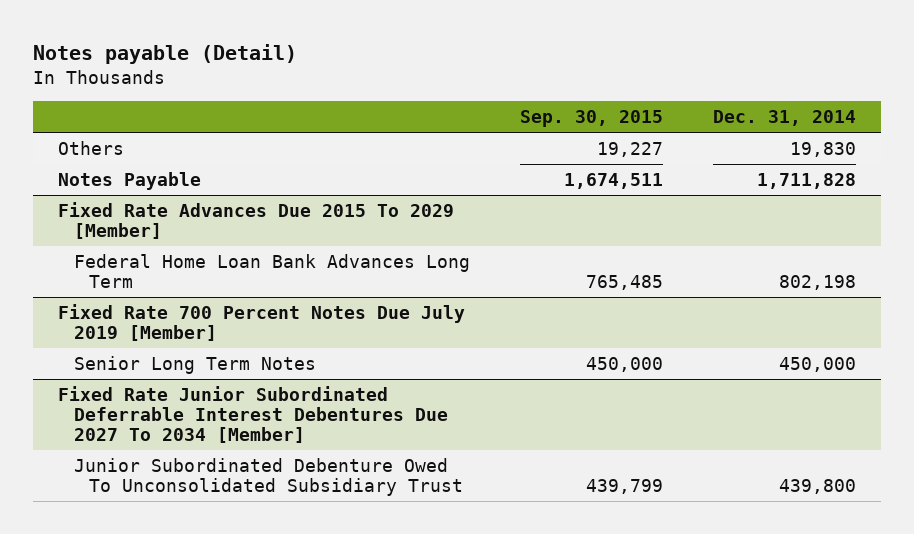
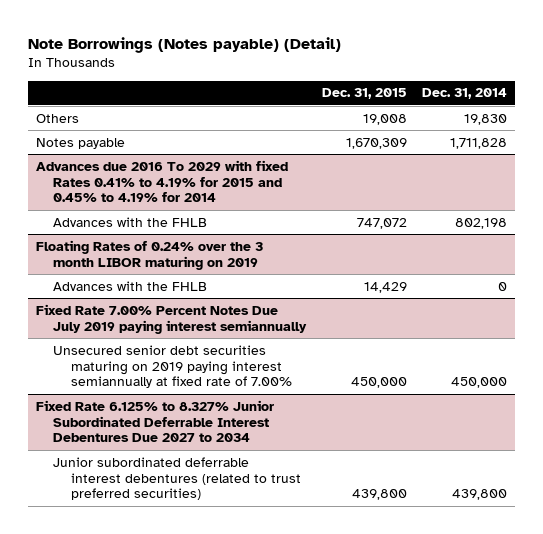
[33,44,298,65] Notes payable (Detail) -> [28,36,342,53] Note Borrowings (Notes payable) (Detail)
[519,109,663,127] Sep. 30, 2015 -> none
none -> [321,88,407,100] Dec. 31, 2015
[58,201,455,239] Fixed Rate Advances Due 2015 To 2029 [Member] -> none
[58,171,202,190] Notes Payable -> [35,137,125,149] Notes payable
none -> [35,159,288,203] Advances due 2016 To 2029 with fixed Rates 0.41% to 4.19% for 2015 and 0.45% to 4.19% for 2014
[73,253,470,288] Federal Home Loan Bank Advances Long Term -> [53,216,208,227] Advances with the FHLB
none -> [35,239,263,270] Floating Rates of 0.24% over the 3 month LIBOR maturing on 2019
none -> [53,280,208,291] Advances with the FHLB
[58,303,466,341] Fixed Rate 700 Percent Notes Due July 2019 [Member] -> [35,303,308,334] Fixed Rate 7.00% Percent Notes Due July 2019 paying interest semiannually
[73,355,316,374] Senior Long Term Notes -> [53,344,292,389] Unsecured senior debt securities maturing on 2019 paying interest semiannually at fixed rate of 7.00%
[58,385,448,443] Fixed Rate Junior Subordinated Deferrable Interest Debentures Due 2027 To 2034 [Member] -> [35,399,274,443] Fixed Rate 6.125% to 8.327% Junior Subordinated Deferrable Interest Debentures Due 2027 to 2034
[73,457,464,496] Junior Subordinated Debenture Owed To Unconsolidated Subsidiary Trust -> [53,456,301,501] Junior subordinated deferrable interest debentures (related to trust preferred securities)

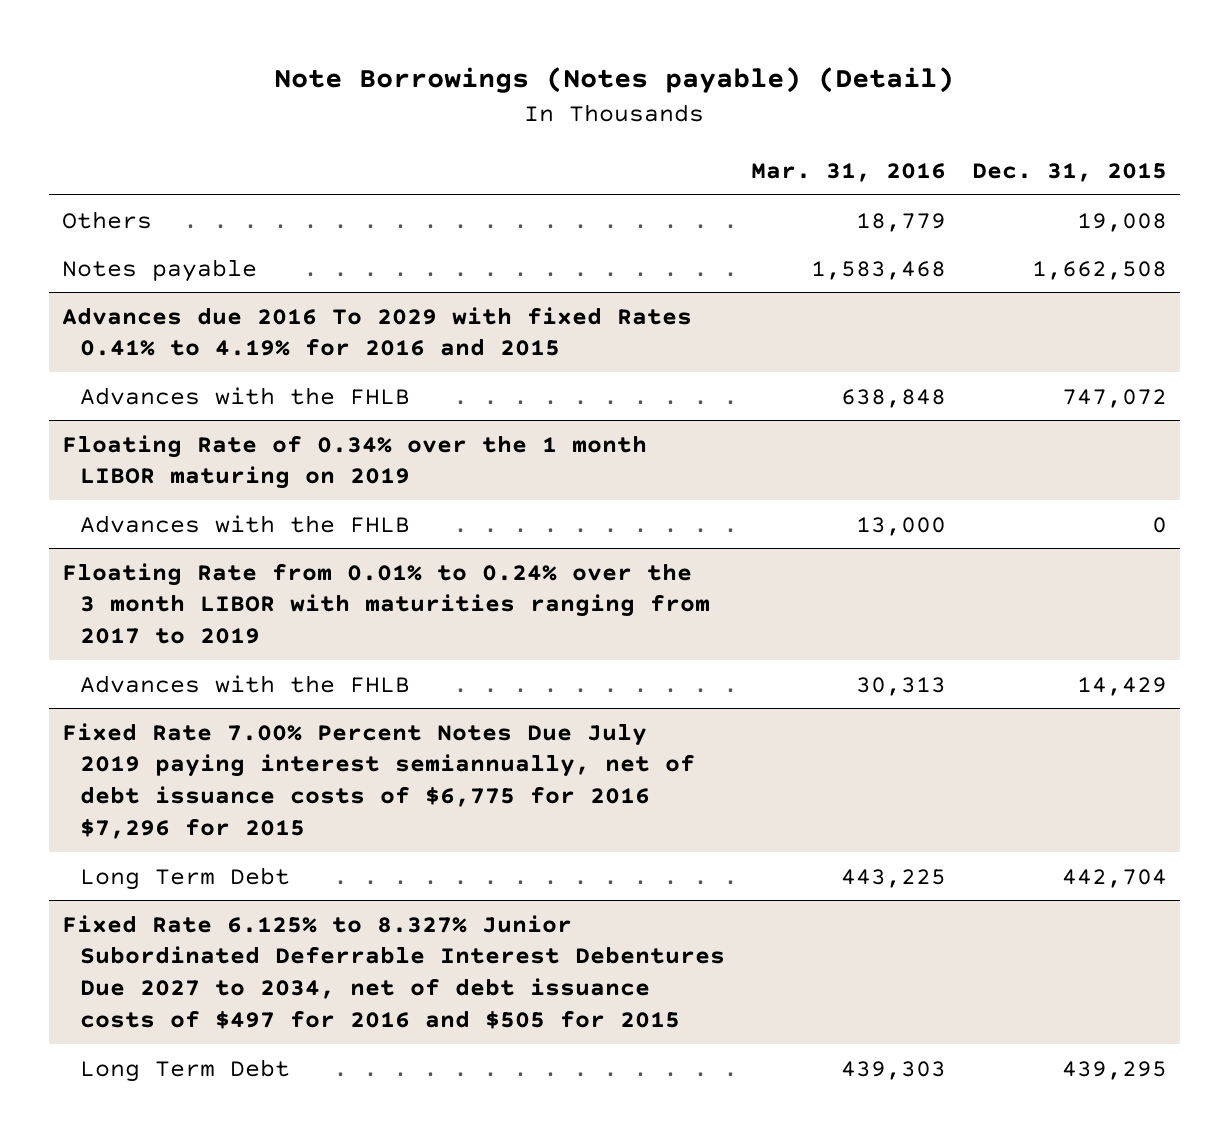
[422,88,508,100] Dec. 31, 2014 -> none
none -> [750,162,946,182] Mar. 31, 2016
[345,137,407,149] 1,670,309 -> [1031,260,1167,280] 1,662,508
[35,159,288,203] Advances due 2016 To 2029 with fixed Rates 0.41% to 4.19% for 2015 and 0.45% to 4.19% for 2014 -> [61,306,692,357] Advances due 2016 To 2029 with fixed Rates 0.41% to 4.19% for 2016 and 2015
none -> [61,434,647,490] Floating Rate of 0.34% over the 1 month LIBOR maturing on 2019
none -> [79,514,410,533] Advances with the FHLB
[35,239,263,270] Floating Rates of 0.24% over the 3 month LIBOR maturing on 2019 -> [61,562,710,645] Floating Rate from 0.01% to 0.24% over the 3 month LIBOR with maturities ranging from 2017 to 2019
[53,344,292,389] Unsecured senior debt securities maturing on 2019 paying interest semiannually at fixed rate of 7.00% -> none
[53,456,301,501] Junior subordinated deferrable interest debentures (related to trust preferred securities) -> none
[35,303,308,334] Fixed Rate 7.00% Percent Notes Due July 2019 paying interest semiannually -> [61,722,695,840] Fixed Rate 7.00% Percent Notes Due July 2019 paying interest semiannually, net of debt issuance costs of $6,775 for 2016 $7,296 for 2015
none -> [79,866,290,890] Long Term Debt
[35,399,274,443] Fixed Rate 6.125% to 8.327% Junior Subordinated Deferrable Interest Debentures Due 2027 to 2034 -> [61,914,725,1030] Fixed Rate 6.125% to 8.327% Junior Subordinated Deferrable Interest Debentures Due 2027 to 2034, net of debt issuance costs of $497 for 2016 and $505 for 2015
none -> [79,1058,290,1082] Long Term Debt

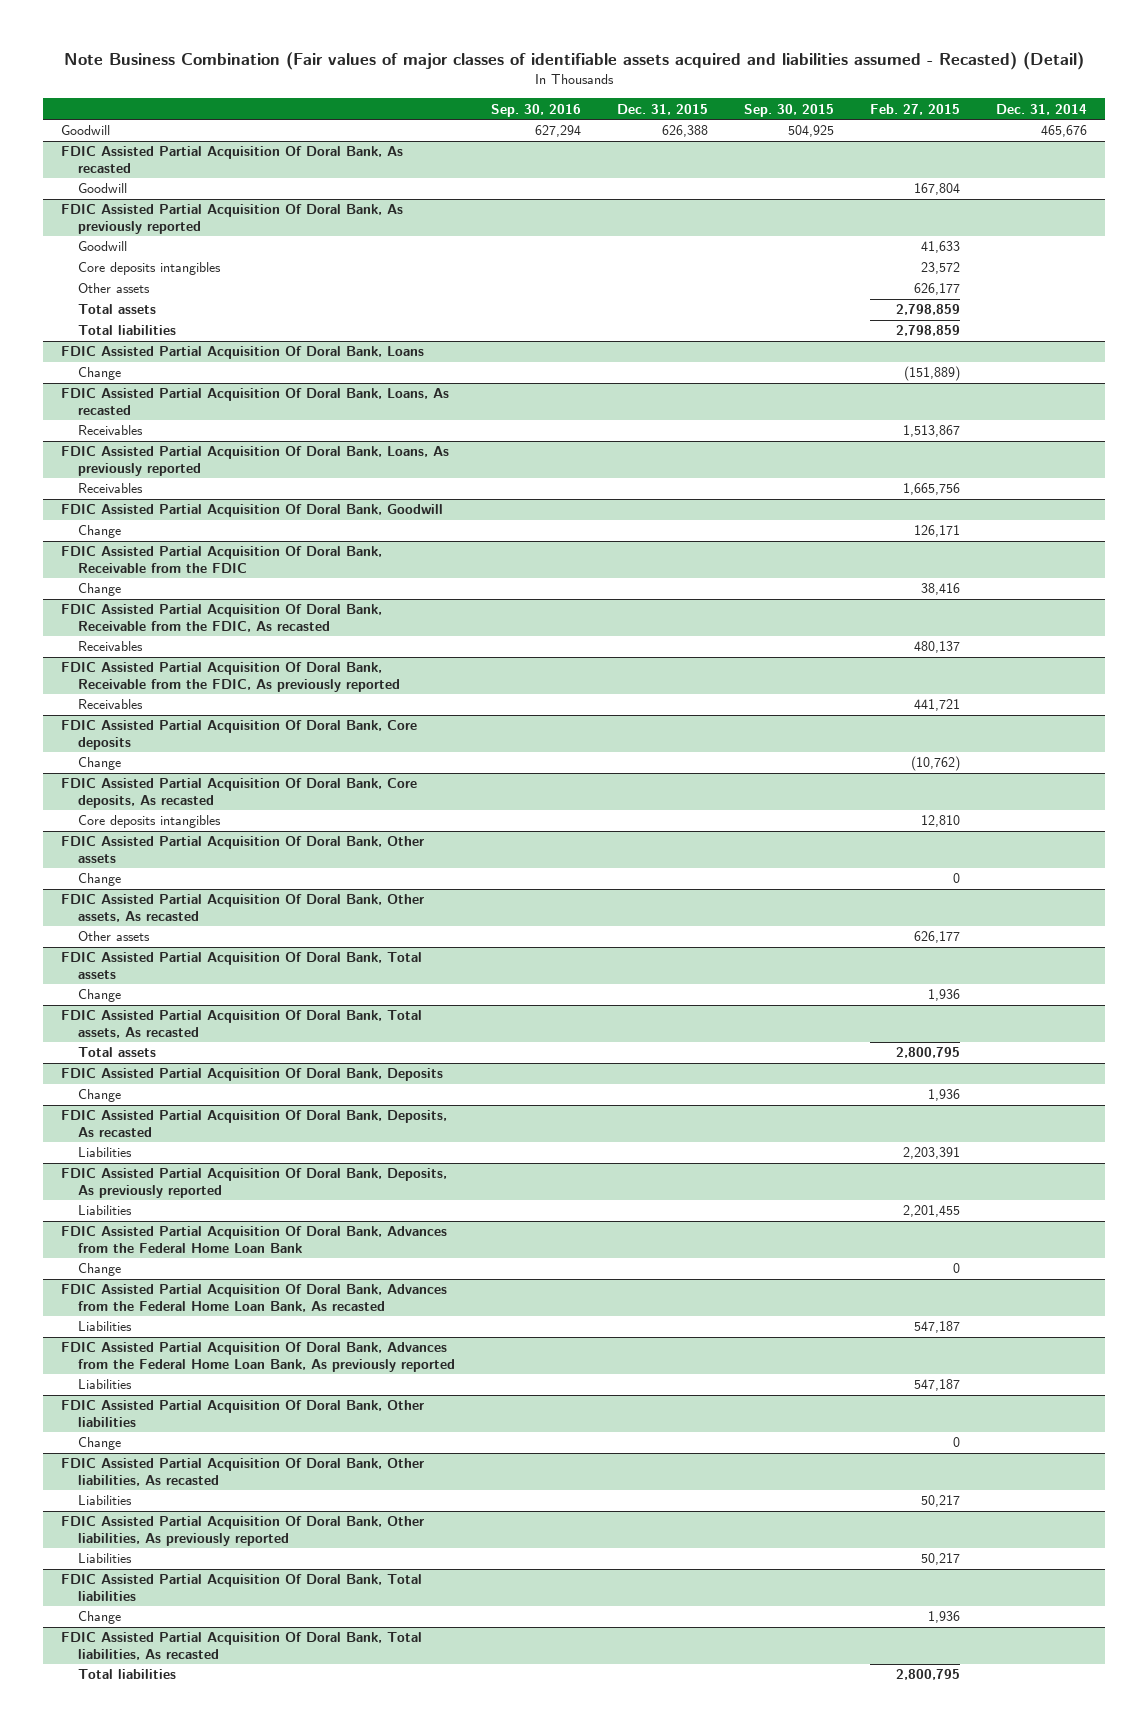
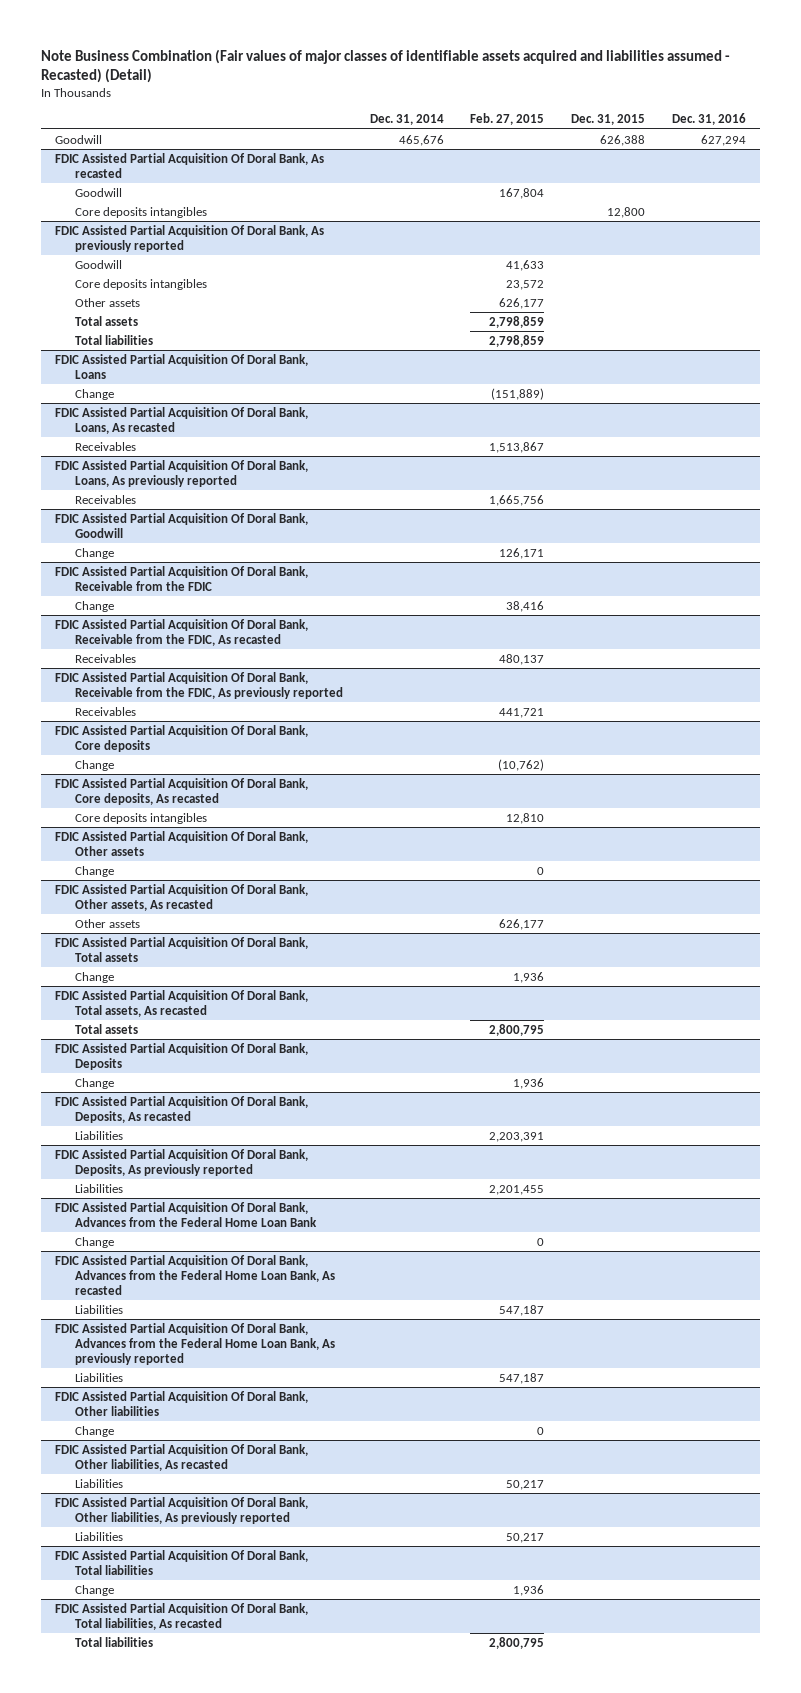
[490,103,581,117] Sep. 30, 2016 -> none
[743,103,834,117] Sep. 30, 2015 -> none
none -> [672,113,747,126] Dec. 31, 2016
none -> [74,206,207,218] Core deposits intangibles

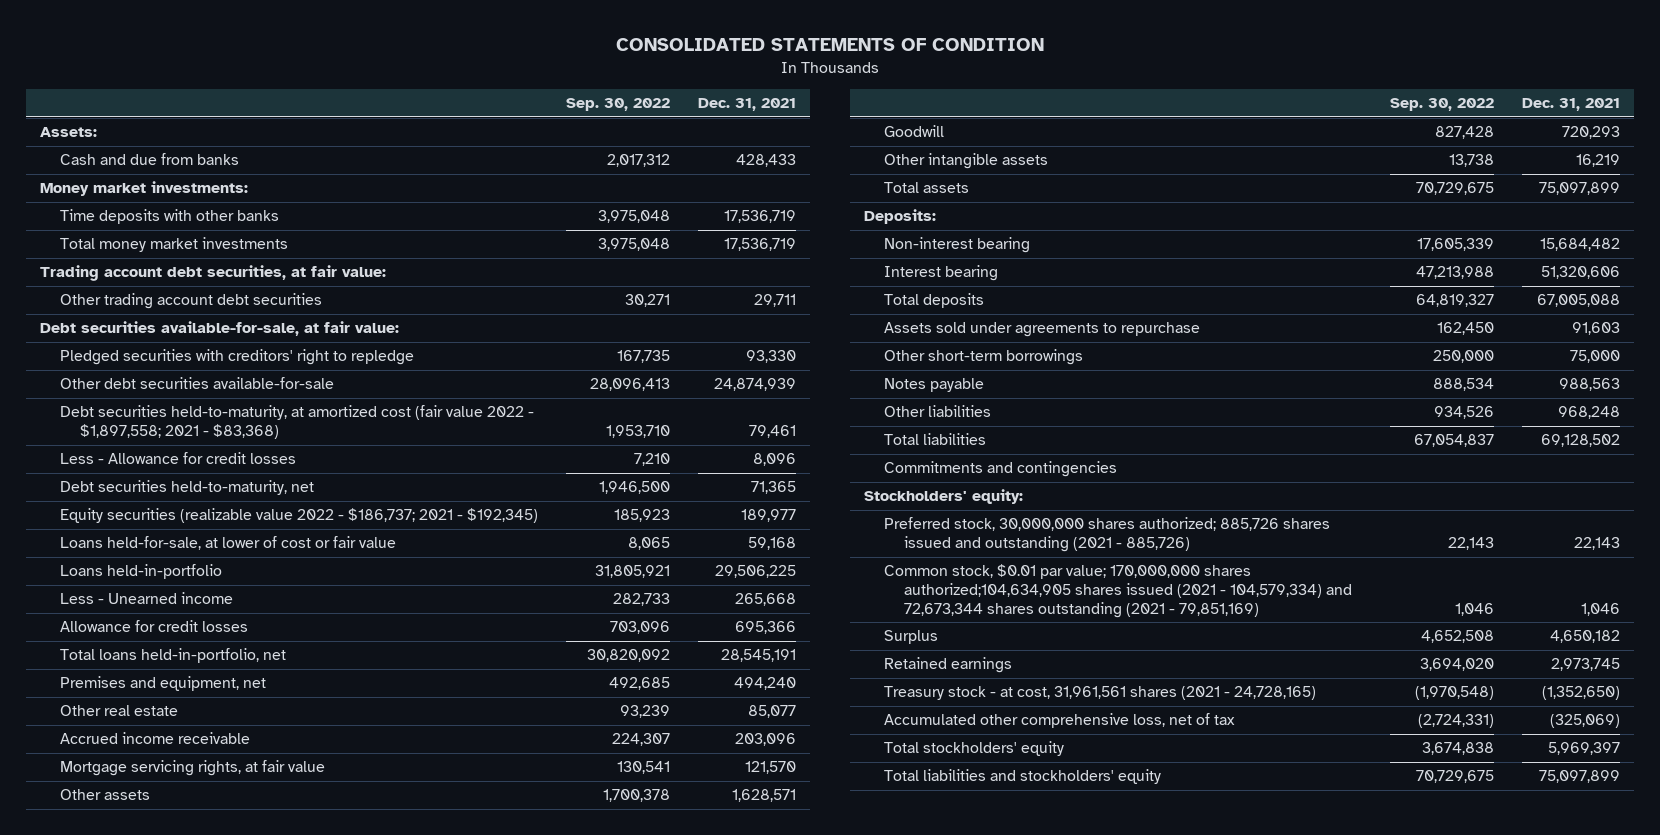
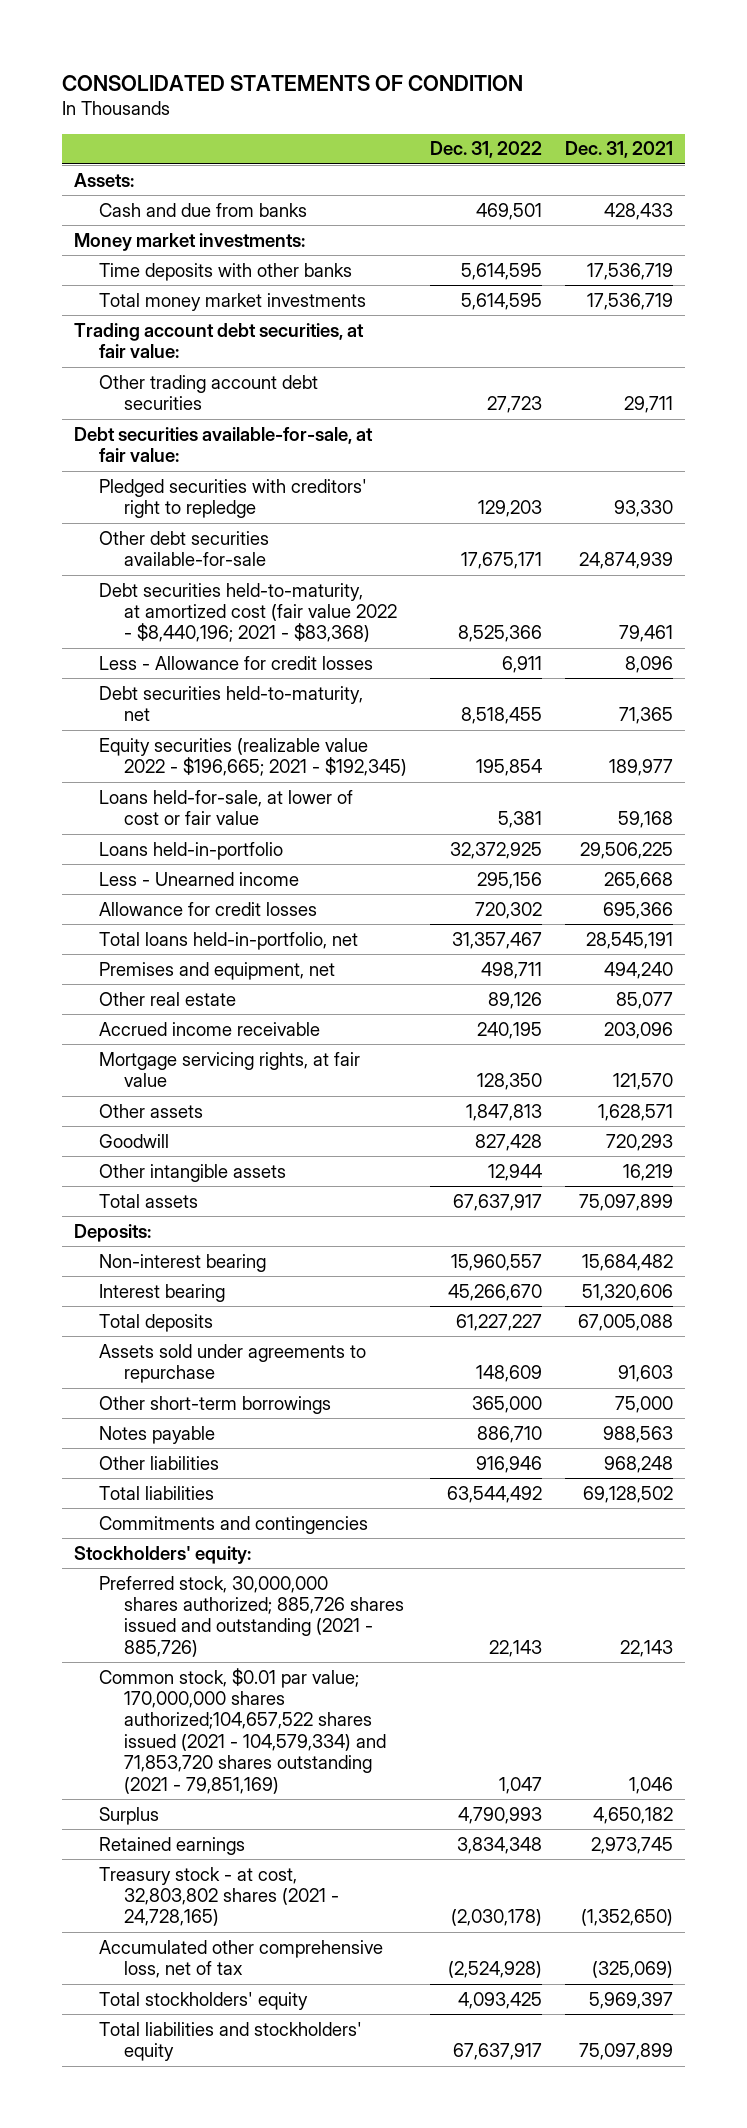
[566,98,671,112] Sep. 30, 2022 -> none
none -> [430,141,543,159] Dec. 31, 2022
[59,405,534,440] Debt securities held-to-maturity, at amortized cost (fair value 2022 - $1,897,558; 2021 - $83,368) -> [99,582,398,643] Debt securities held-to-maturity, at amortized cost (fair value 2022 - $8,440,196; 2021 - $83,368)
[59,508,538,524] Equity securities (realizable value 2022 - $186,737; 2021 - $192,345) -> [99,737,408,777] Equity securities (realizable value 2022 - $196,665; 2021 - $192,345)
[884,564,1352,618] Common stock, $0.01 par value; 170,000,000 shares authorized;104,634,905 shares issued (2021 - 104,579,334) and 72,673,344 shares outstanding (2021 - 79,851,169) -> [99,1667,387,1794] Common stock, $0.01 par value; 170,000,000 shares authorized;104,657,522 shares issued (2021 - 104,579,334) and 71,853,720 shares outstanding (2021 - 79,851,169)
[884,686,1317,701] Treasury stock - at cost, 31,961,561 shares (2021 - 24,728,165) -> [99,1866,340,1927] Treasury stock - at cost, 32,803,802 shares (2021 - 24,728,165)

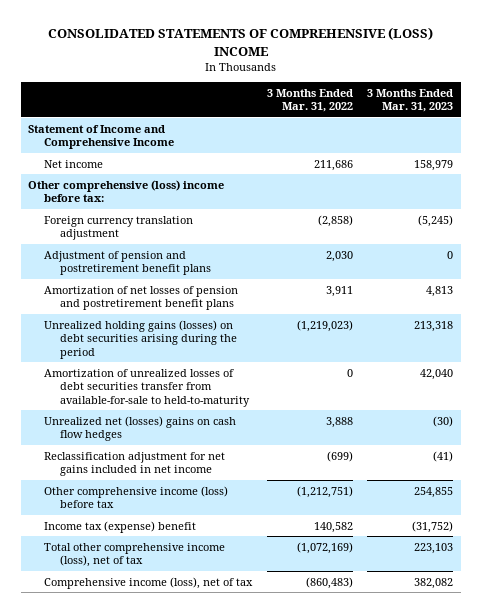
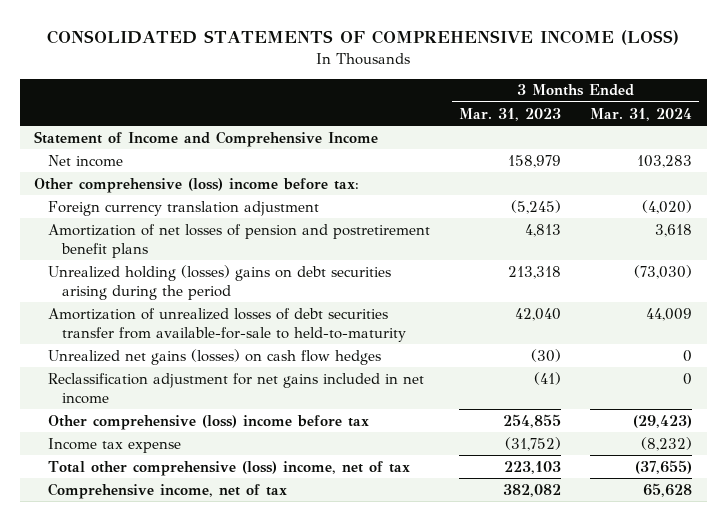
[47,27,433,56] CONSOLIDATED STATEMENTS OF COMPREHENSIVE (LOSS) INCOME -> [47,30,680,46] CONSOLIDATED STATEMENTS OF COMPREHENSIVE INCOME (LOSS)
[266,88,353,113] 3 Months Ended Mar. 31, 2022 -> none
none -> [590,107,693,121] Mar. 31, 2024
[44,250,211,276] Adjustment of pension and postretirement benefit plans -> none
[44,319,237,359] Unrealized holding gains (losses) on debt securities arising during the period -> [48,264,392,300] Unrealized holding (losses) gains on debt securities arising during the period
[44,415,237,442] Unrealized net (losses) gains on cash flow hedges -> [48,348,382,365] Unrealized net gains (losses) on cash flow hedges
[44,485,229,509] Other comprehensive income (loss) before tax -> [48,414,370,430] Other comprehensive (loss) income before tax
[44,520,197,533] Income tax (expense) benefit -> [48,437,182,453] Income tax expense
[44,542,226,568] Total other comprehensive income (loss), net of tax -> [48,460,411,476] Total other comprehensive (loss) income, net of tax
[44,576,254,589] Comprehensive income (loss), net of tax -> [48,482,288,499] Comprehensive income, net of tax

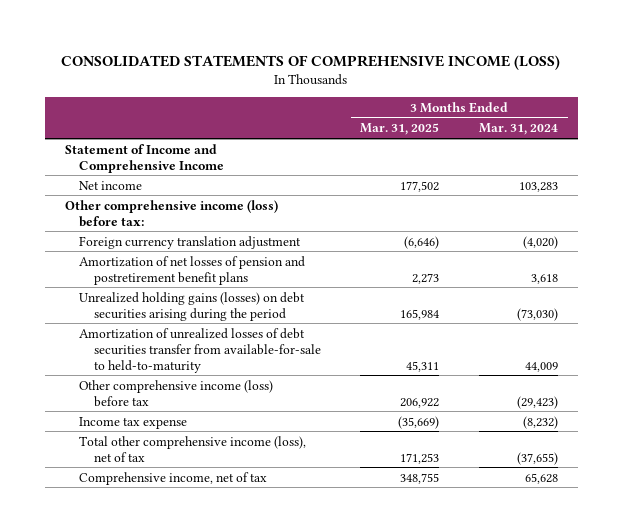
[459,107,562,121] Mar. 31, 2023 -> none
none -> [360,123,440,136] Mar. 31, 2025
[34,177,360,193] Other comprehensive (loss) income before tax: -> [64,199,278,227] Other comprehensive income (loss) before tax:
[48,264,392,300] Unrealized holding (losses) gains on debt securities arising during the period -> [79,291,306,321] Unrealized holding gains (losses) on debt securities arising during the period
[48,348,382,365] Unrealized net gains (losses) on cash flow hedges -> none
[48,372,425,404] Reclassification adjustment for net gains included in net income -> none
[48,414,370,430] Other comprehensive (loss) income before tax -> [79,379,274,407] Other comprehensive income (loss) before tax
[48,460,411,476] Total other comprehensive (loss) income, net of tax -> [79,435,307,462] Total other comprehensive income (loss), net of tax

